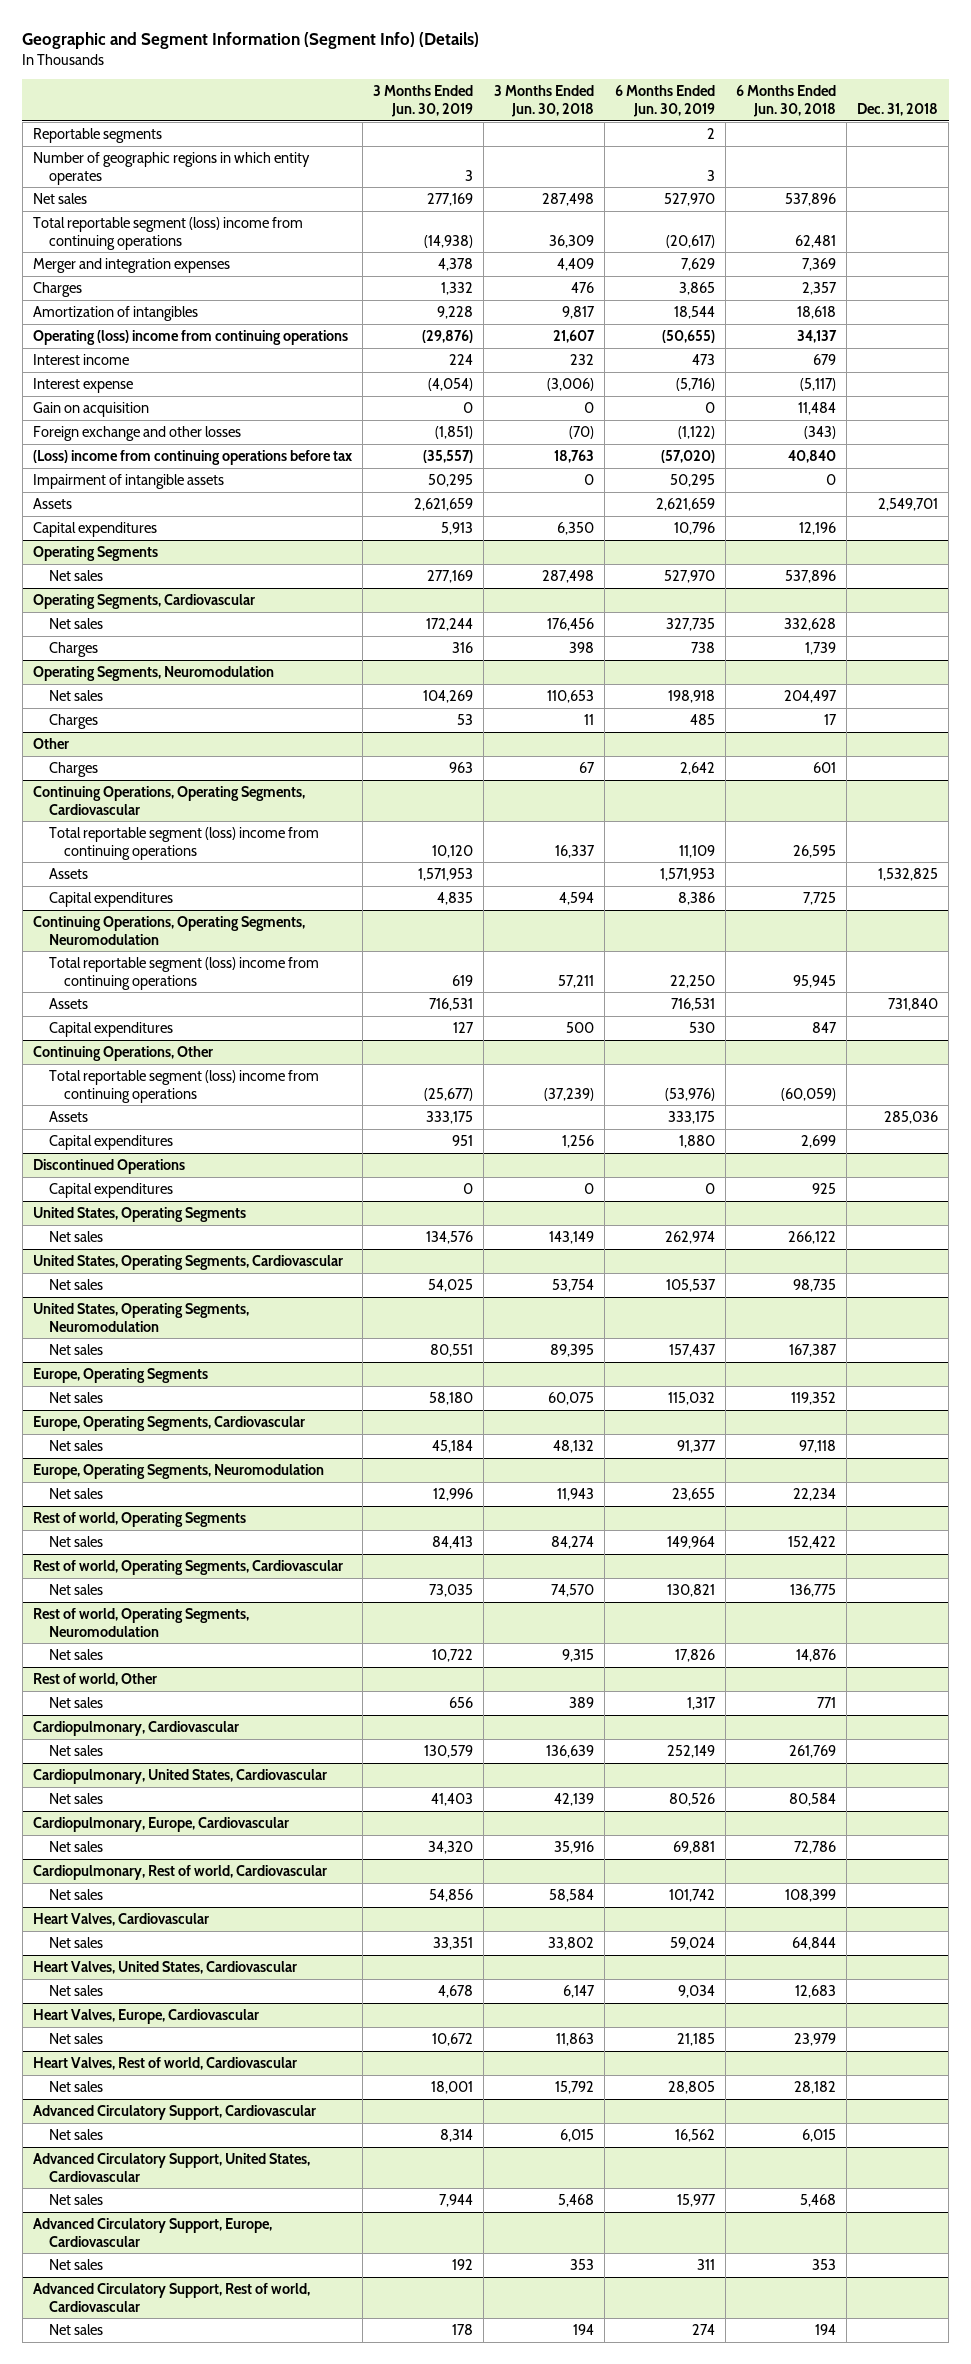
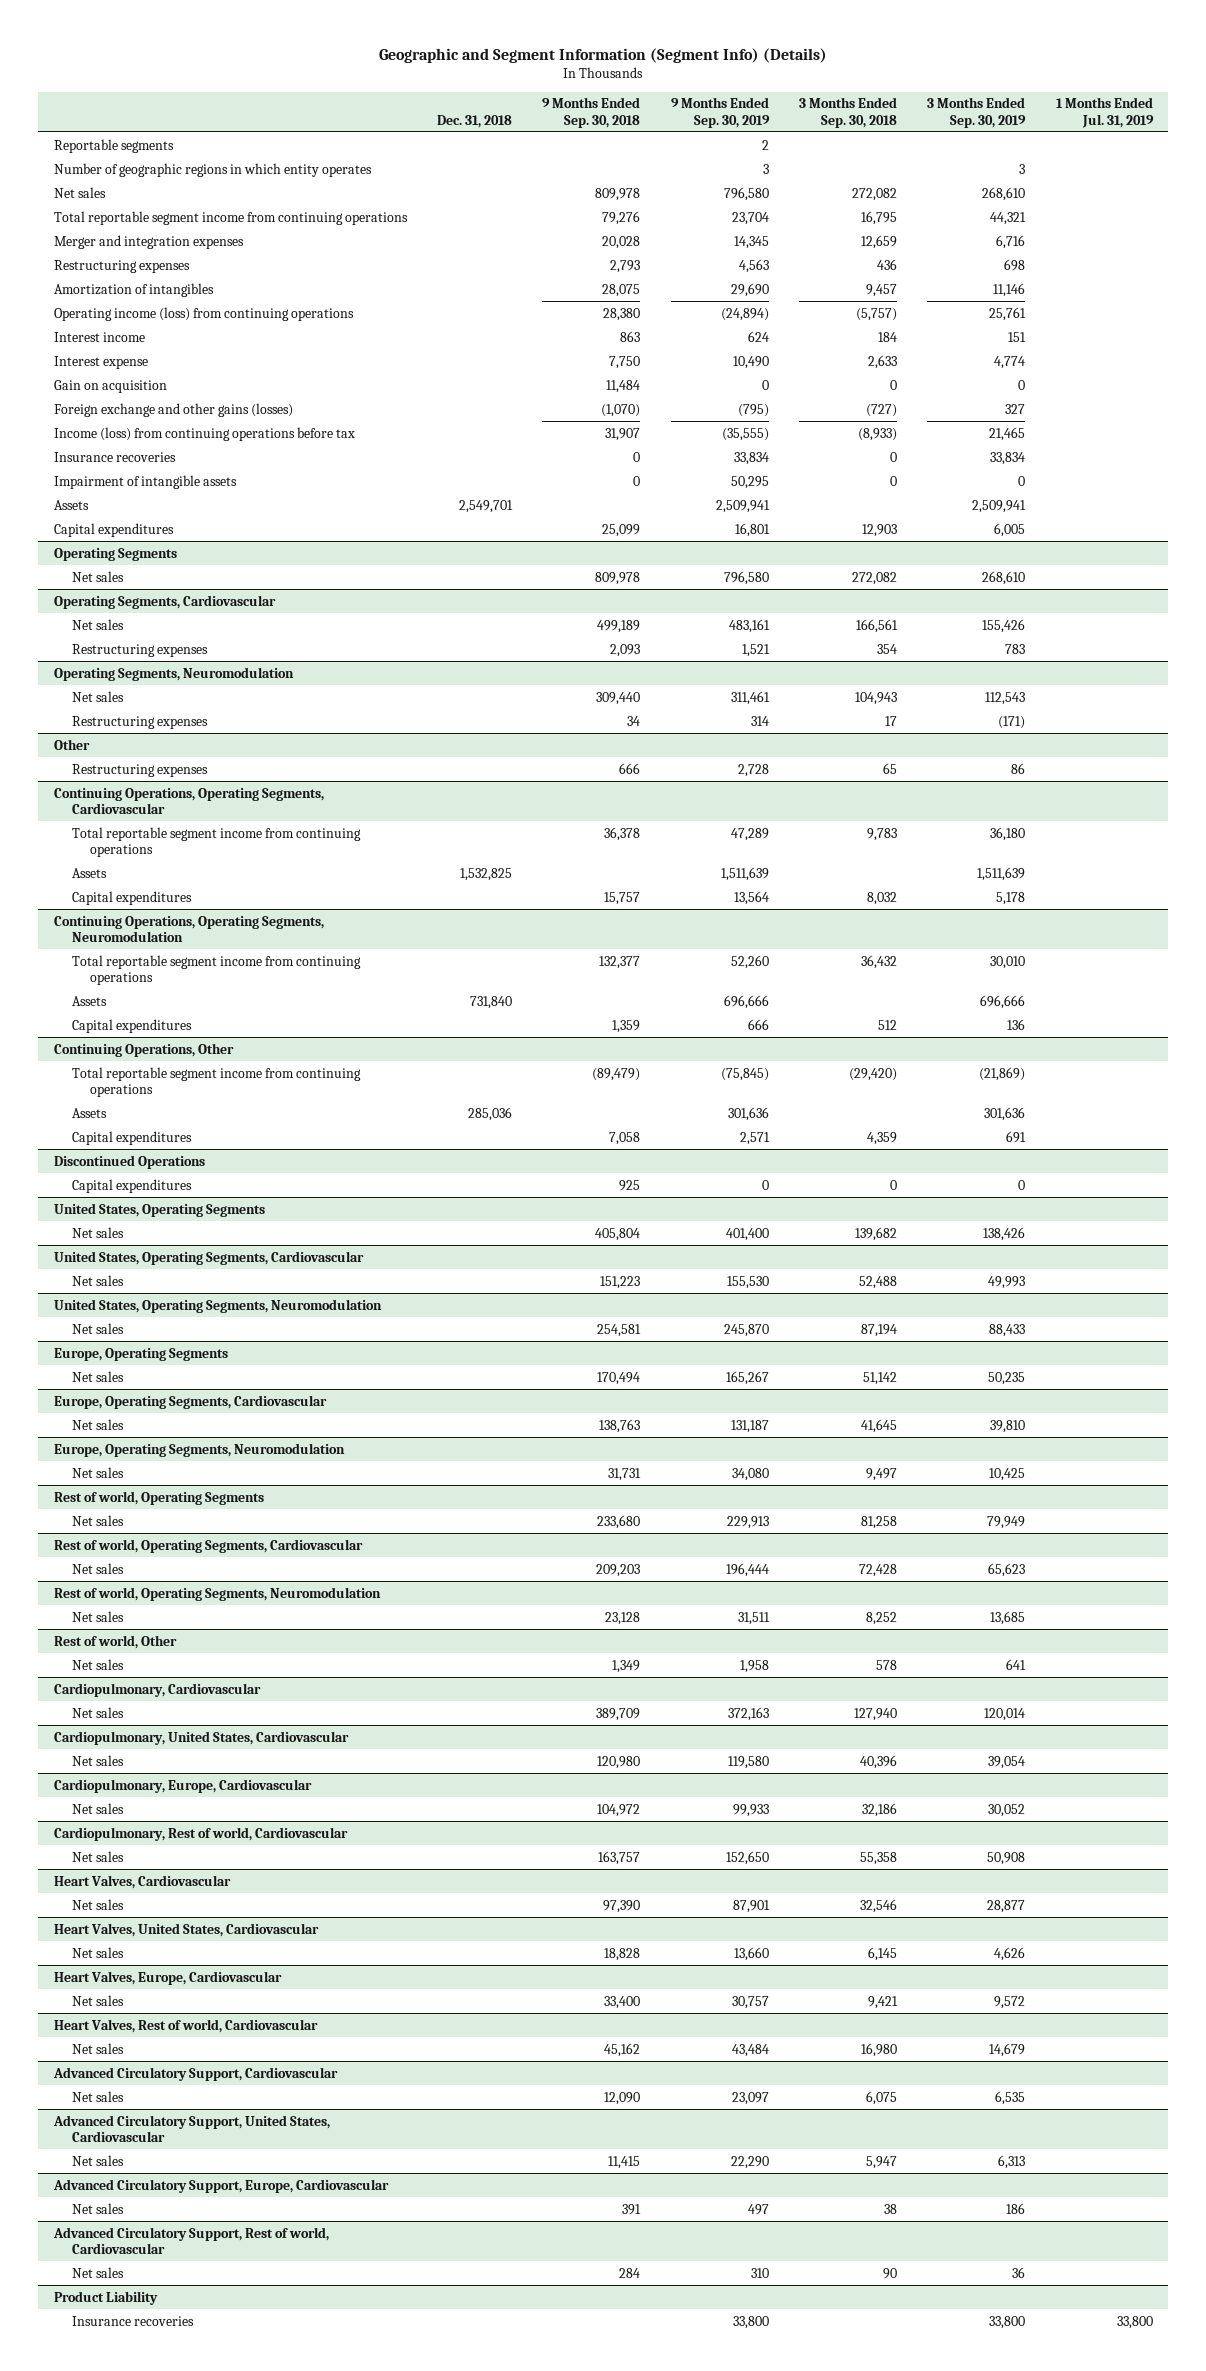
[372,85,473,117] 3 Months Ended Jun. 30, 2019 -> none
[493,85,594,117] 3 Months Ended Jun. 30, 2018 -> none
[615,85,716,117] 6 Months Ended Jun. 30, 2019 -> none
[736,85,837,117] 6 Months Ended Jun. 30, 2018 -> none
none -> [542,97,641,128] 9 Months Ended Sep. 30, 2018
none -> [670,97,770,128] 9 Months Ended Sep. 30, 2019
none -> [798,97,897,128] 3 Months Ended Sep. 30, 2018
none -> [927,97,1027,128] 3 Months Ended Sep. 30, 2019
none -> [1055,97,1154,128] 1 Months Ended Jul. 31, 2019
[32,217,303,250] Total reportable segment (loss) income from continuing operations -> [53,210,408,225] Total reportable segment income from continuing operations
[32,282,82,298] Charges -> [53,259,190,273] Restructuring expenses
[32,330,348,346] Operating (loss) income from continuing operations -> [53,306,354,321] Operating income (loss) from continuing operations
[32,426,241,442] Foreign exchange and other losses -> [53,402,293,417] Foreign exchange and other gains (losses)
[32,450,352,466] (Loss) income from continuing operations before tax -> [53,426,355,441] Income (loss) from continuing operations before tax
none -> [53,451,176,462] Insurance recoveries
[48,642,98,658] Charges -> [71,643,208,657] Restructuring expenses
[48,714,98,730] Charges -> [71,715,208,729] Restructuring expenses
[48,762,98,778] Charges -> [71,763,208,777] Restructuring expenses
[48,827,319,860] Total reportable segment (loss) income from continuing operations -> [71,826,361,857] Total reportable segment income from continuing operations
[48,957,319,990] Total reportable segment (loss) income from continuing operations -> [71,954,361,985] Total reportable segment income from continuing operations
[48,1070,319,1103] Total reportable segment (loss) income from continuing operations -> [71,1066,361,1097] Total reportable segment income from continuing operations
none -> [53,2290,158,2305] Product Liability
none -> [71,2315,194,2326] Insurance recoveries

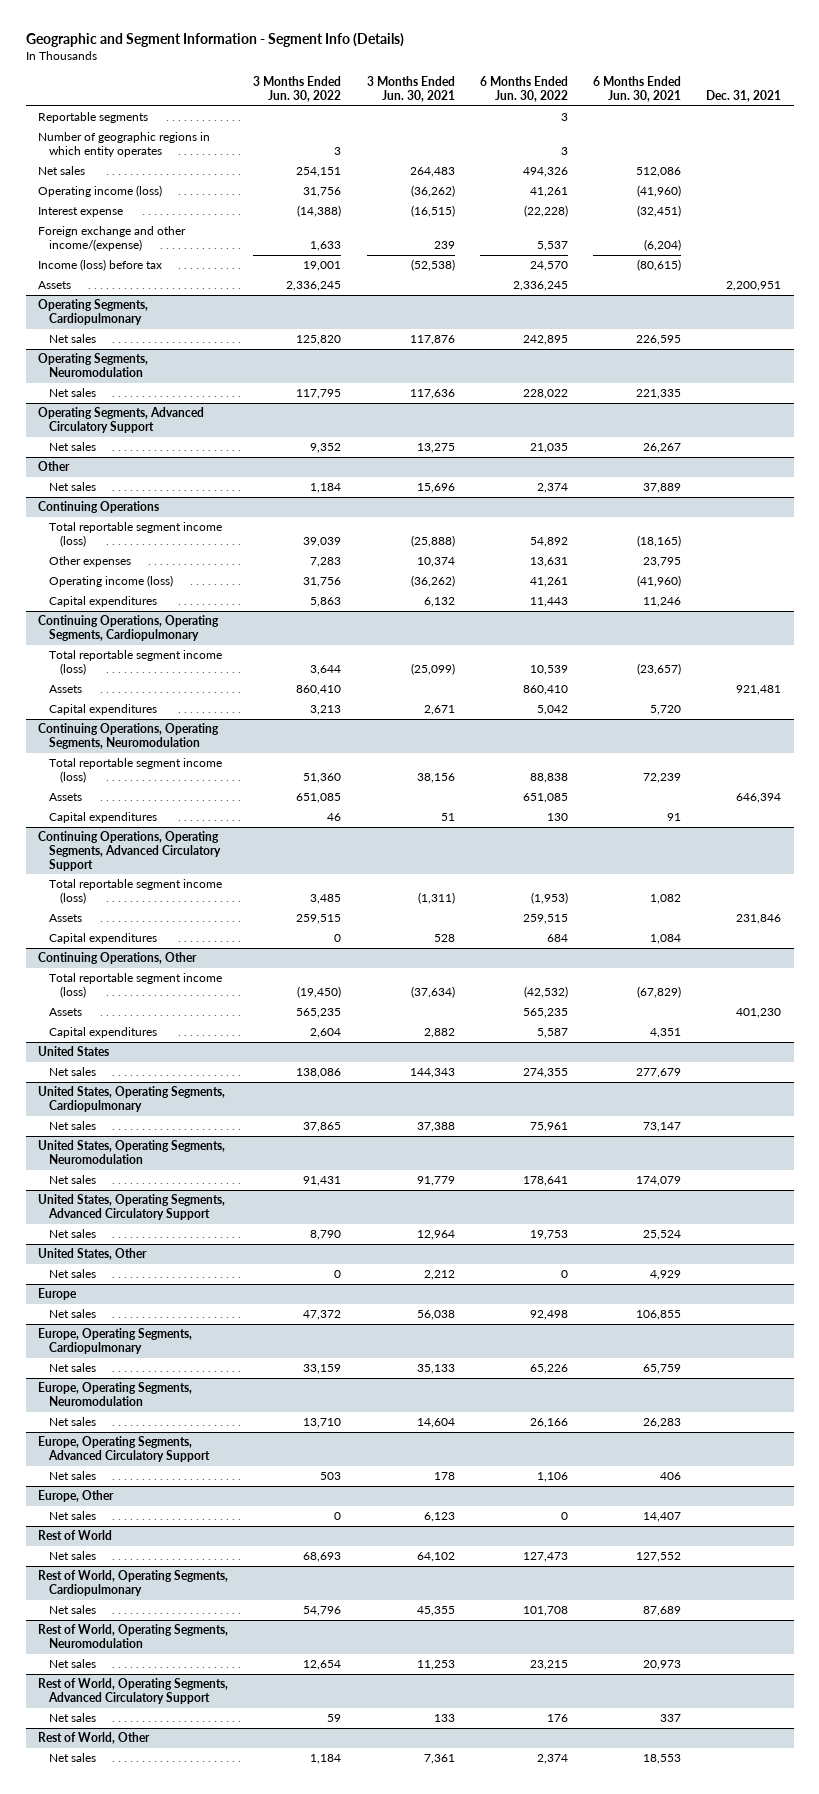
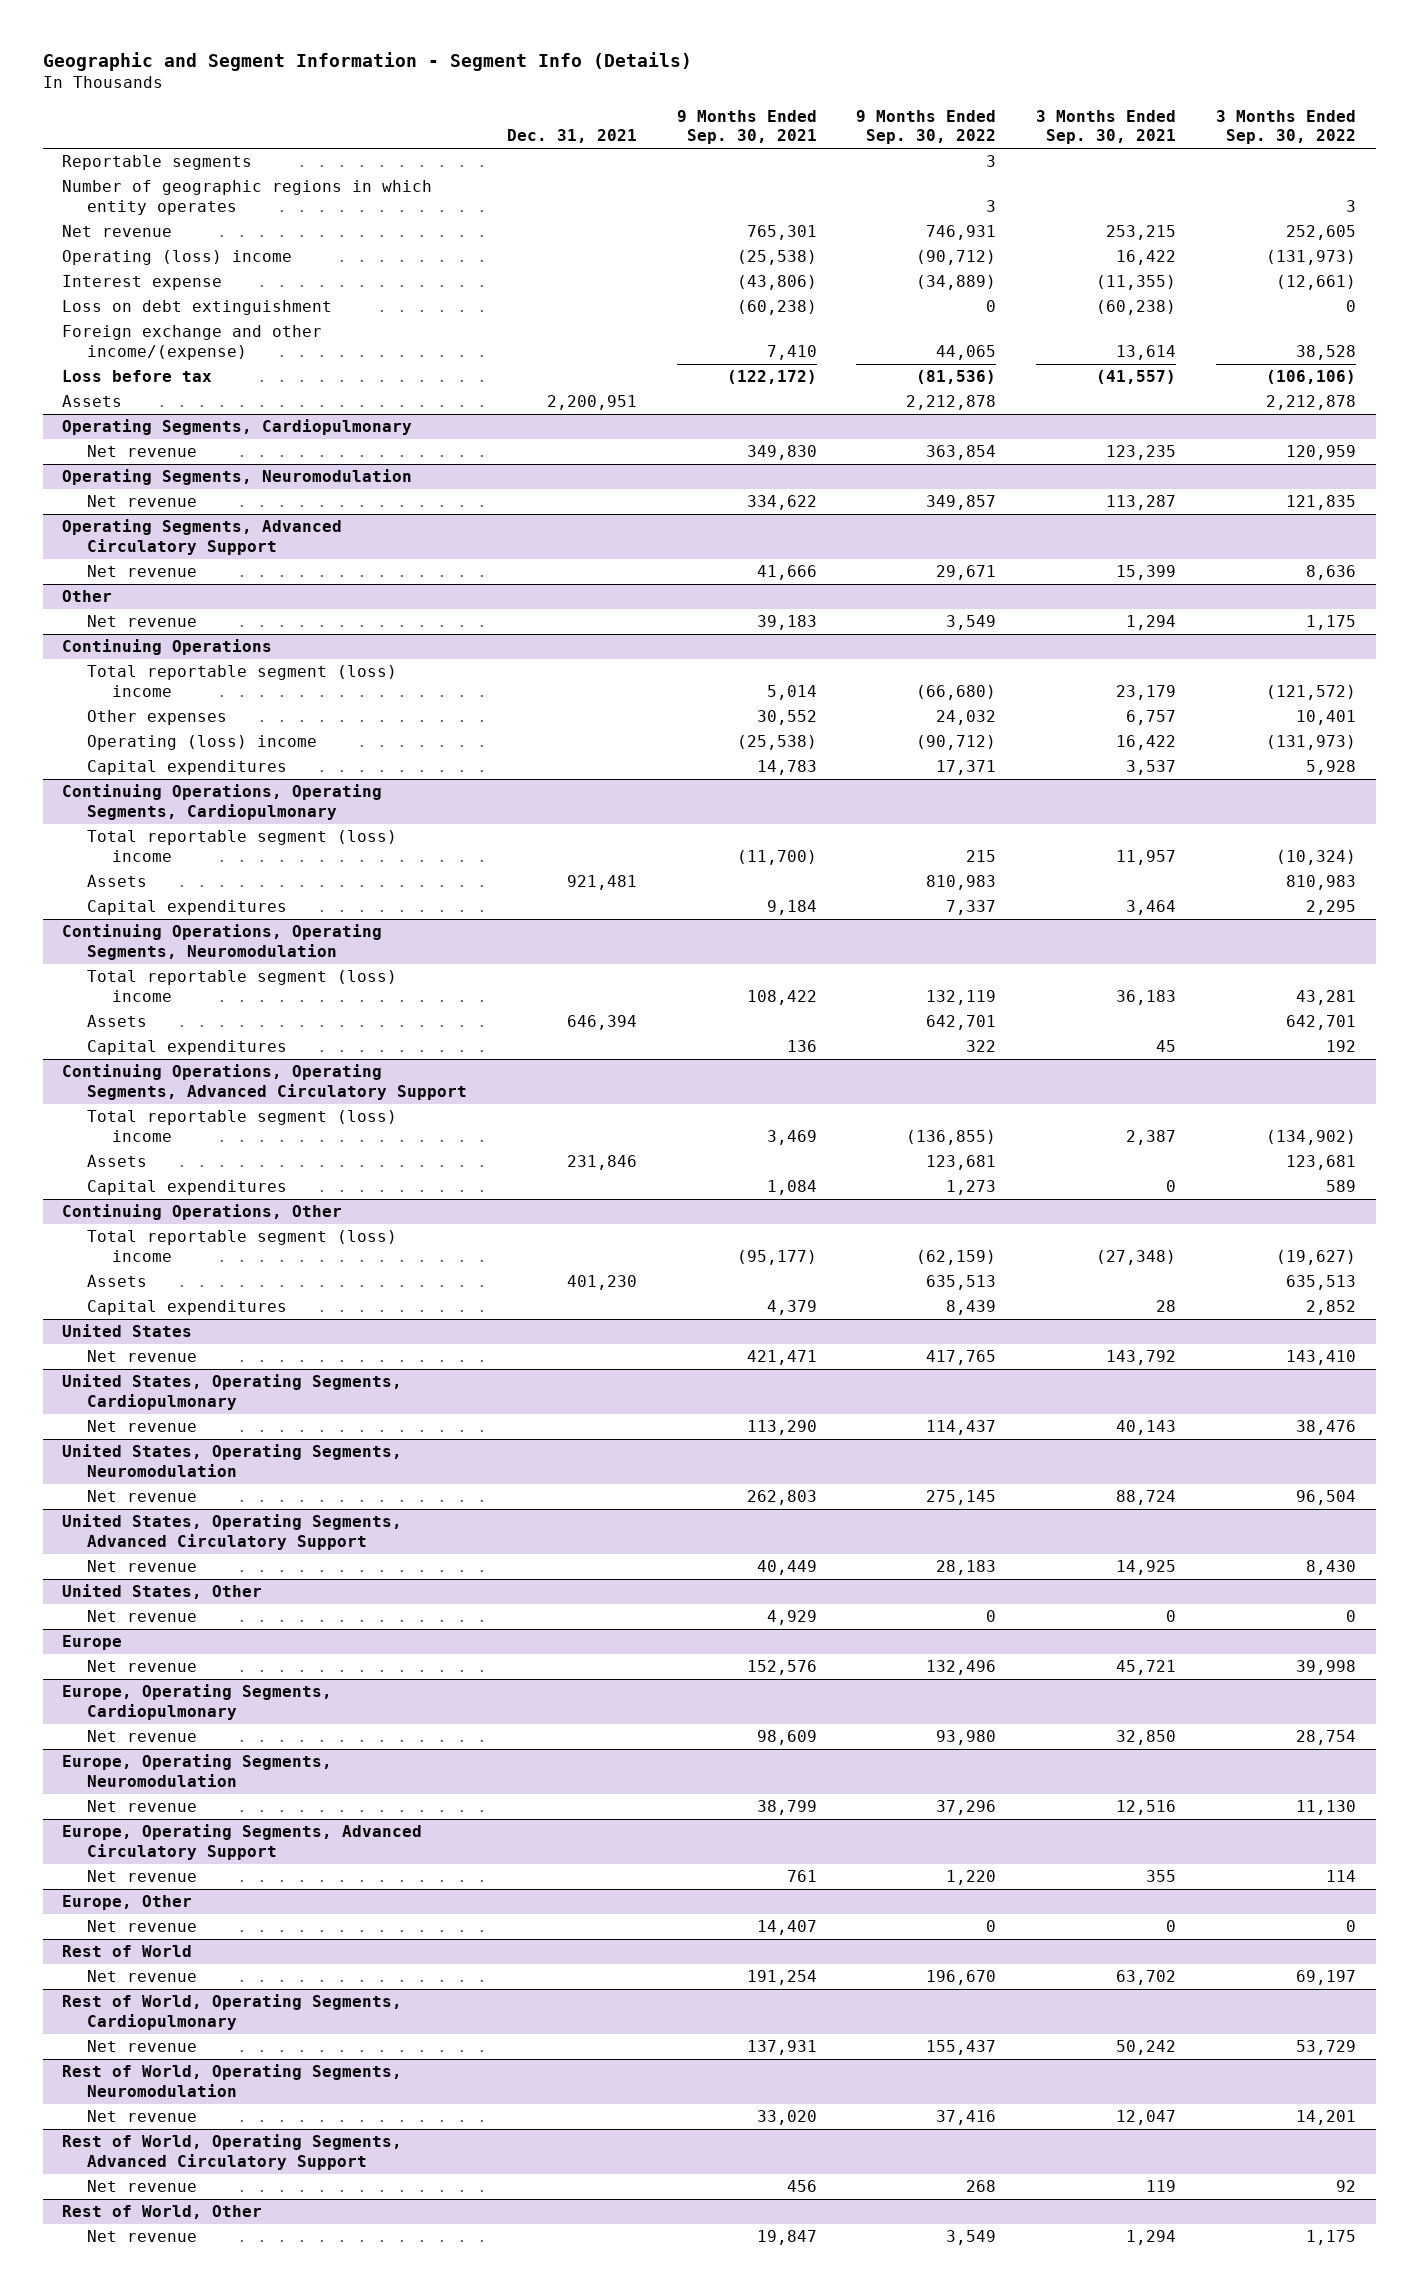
[253,76,342,102] 3 Months Ended Jun. 30, 2022 -> none
[366,76,455,102] 3 Months Ended Jun. 30, 2021 -> none
[479,76,568,102] 6 Months Ended Jun. 30, 2022 -> none
[592,76,681,102] 6 Months Ended Jun. 30, 2021 -> none
none -> [676,109,817,145] 9 Months Ended Sep. 30, 2021
none -> [856,109,997,145] 9 Months Ended Sep. 30, 2022
none -> [1036,109,1177,145] 3 Months Ended Sep. 30, 2021
none -> [1215,109,1356,145] 3 Months Ended Sep. 30, 2022
[38,166,86,176] Net sales -> [62,225,173,238] Net revenue
[38,185,163,198] Operating income (loss) -> [62,250,293,266] Operating (loss) income
none -> [62,300,333,316] Loss on debt extinguishment
[38,259,163,272] Income (loss) before tax -> [62,370,213,383] Loss before tax
[48,334,96,344] Net sales -> [87,445,198,458] Net revenue
[48,388,96,398] Net sales -> [87,495,198,508] Net revenue
[48,442,96,452] Net sales -> [87,565,198,578] Net revenue
[48,482,96,492] Net sales -> [87,615,198,628] Net revenue
[48,522,222,547] Total reportable segment income (loss) -> [87,665,398,697] Total reportable segment (loss) income
[48,575,173,588] Operating income (loss) -> [87,735,318,751] Operating (loss) income
[48,650,222,675] Total reportable segment income (loss) -> [87,830,398,862] Total reportable segment (loss) income
[48,758,222,783] Total reportable segment income (loss) -> [87,970,398,1002] Total reportable segment (loss) income
[48,879,222,904] Total reportable segment income (loss) -> [87,1110,398,1142] Total reportable segment (loss) income
[48,973,222,998] Total reportable segment income (loss) -> [87,1230,398,1262] Total reportable segment (loss) income
[48,1067,96,1077] Net sales -> [87,1350,198,1363] Net revenue
[48,1121,96,1131] Net sales -> [87,1420,198,1433] Net revenue
[48,1175,96,1185] Net sales -> [87,1490,198,1503] Net revenue
[48,1229,96,1239] Net sales -> [87,1560,198,1573] Net revenue
[48,1269,96,1279] Net sales -> [87,1610,198,1623] Net revenue
[48,1309,96,1319] Net sales -> [87,1660,198,1673] Net revenue
[48,1363,96,1373] Net sales -> [87,1730,198,1743] Net revenue
[48,1417,96,1427] Net sales -> [87,1800,198,1813] Net revenue
[48,1471,96,1481] Net sales -> [87,1870,198,1883] Net revenue
[48,1511,96,1521] Net sales -> [87,1920,198,1933] Net revenue
[48,1551,96,1561] Net sales -> [87,1970,198,1983] Net revenue
[48,1605,96,1615] Net sales -> [87,2040,198,2053] Net revenue
[48,1659,96,1669] Net sales -> [87,2110,198,2123] Net revenue
[48,1713,96,1723] Net sales -> [87,2180,198,2193] Net revenue
[48,1753,96,1763] Net sales -> [87,2230,198,2243] Net revenue

